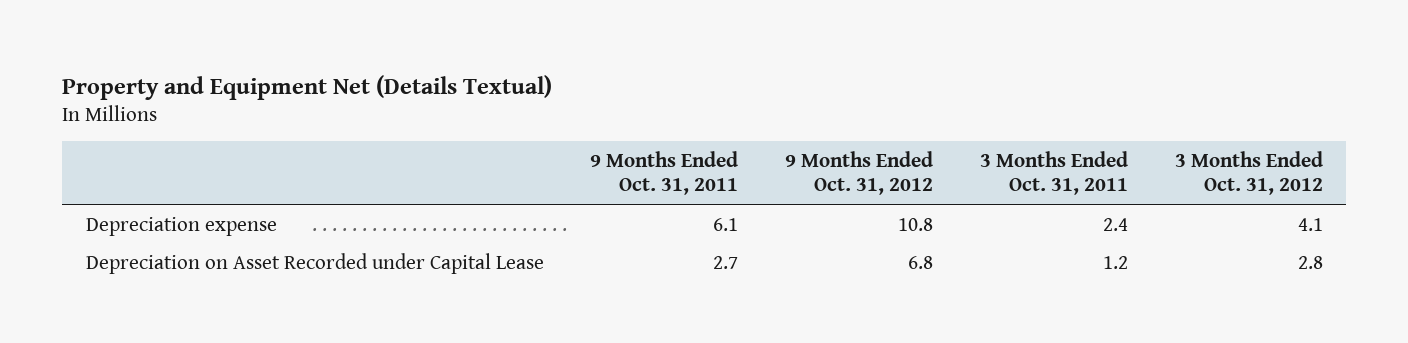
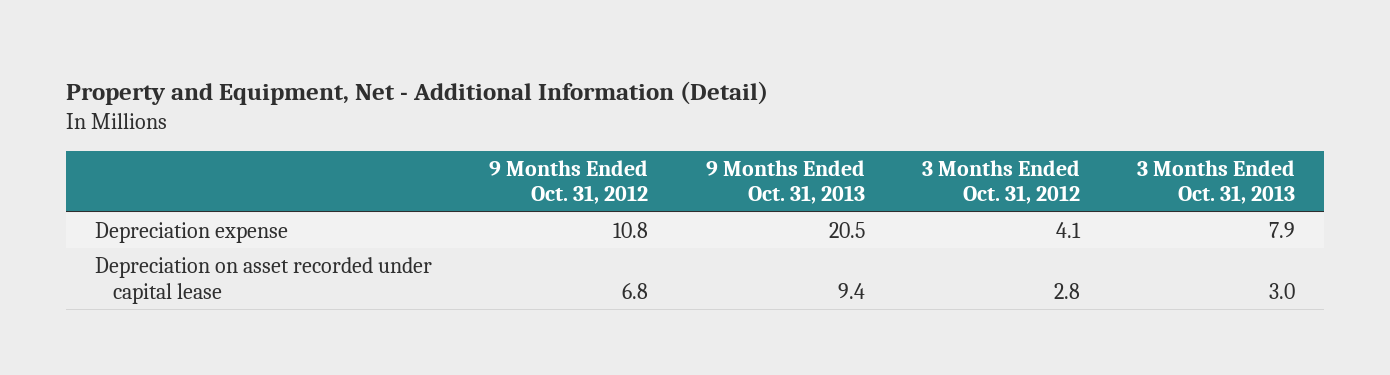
[62,74,553,100] Property and Equipment Net (Details Textual) -> [65,80,768,105] Property and Equipment, Net - Additional Information (Detail)
[590,150,739,196] 9 Months Ended Oct. 31, 2011 -> none
[979,150,1128,196] 3 Months Ended Oct. 31, 2011 -> none
none -> [705,159,865,205] 9 Months Ended Oct. 31, 2013
none -> [1137,159,1296,205] 3 Months Ended Oct. 31, 2013
[85,252,544,274] Depreciation on Asset Recorded under Capital Lease -> [94,257,432,304] Depreciation on asset recorded under capital lease

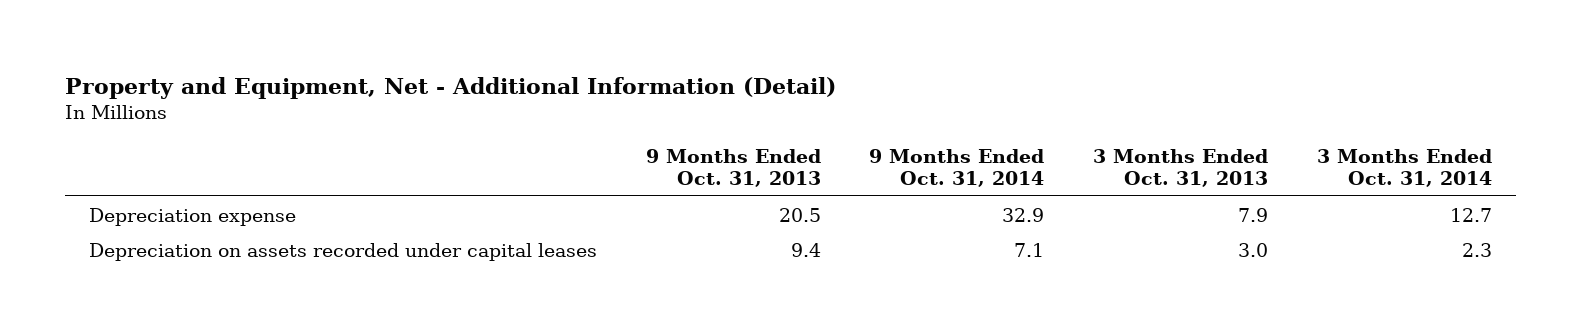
[489,159,649,205] 9 Months Ended Oct. 31, 2012 -> none
[921,159,1080,205] 3 Months Ended Oct. 31, 2012 -> none
none -> [869,148,1045,187] 9 Months Ended Oct. 31, 2014
none -> [1316,148,1492,187] 3 Months Ended Oct. 31, 2014
[94,257,432,304] Depreciation on asset recorded under capital lease -> [88,242,597,261] Depreciation on assets recorded under capital leases

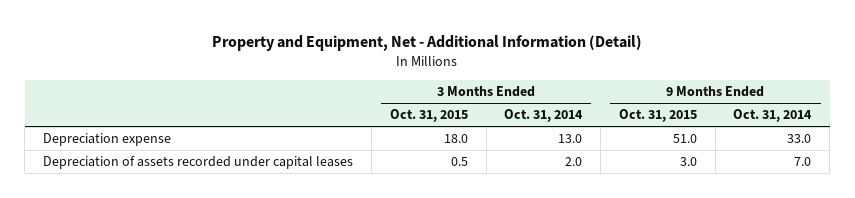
[645,148,821,187] 9 Months Ended Oct. 31, 2013 -> none
[1092,148,1268,187] 3 Months Ended Oct. 31, 2013 -> none
none -> [389,109,468,123] Oct. 31, 2015
none -> [618,109,697,123] Oct. 31, 2015
[1002,207,1045,222] 32.9 -> [787,134,812,144] 33.0
[1449,207,1492,222] 12.7 -> [558,134,583,144] 13.0
[88,242,597,261] Depreciation on assets recorded under capital leases -> [43,156,354,170] Depreciation of assets recorded under capital leases
[1014,242,1045,257] 7.1 -> [794,157,812,167] 7.0
[1461,242,1492,257] 2.3 -> [565,157,583,167] 2.0

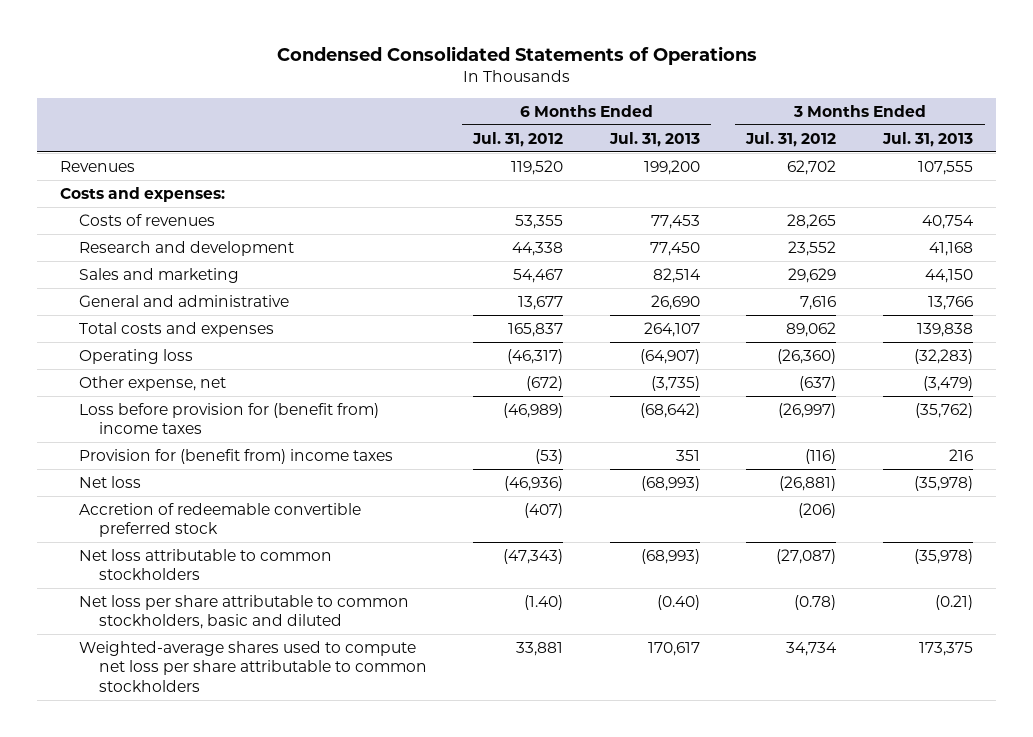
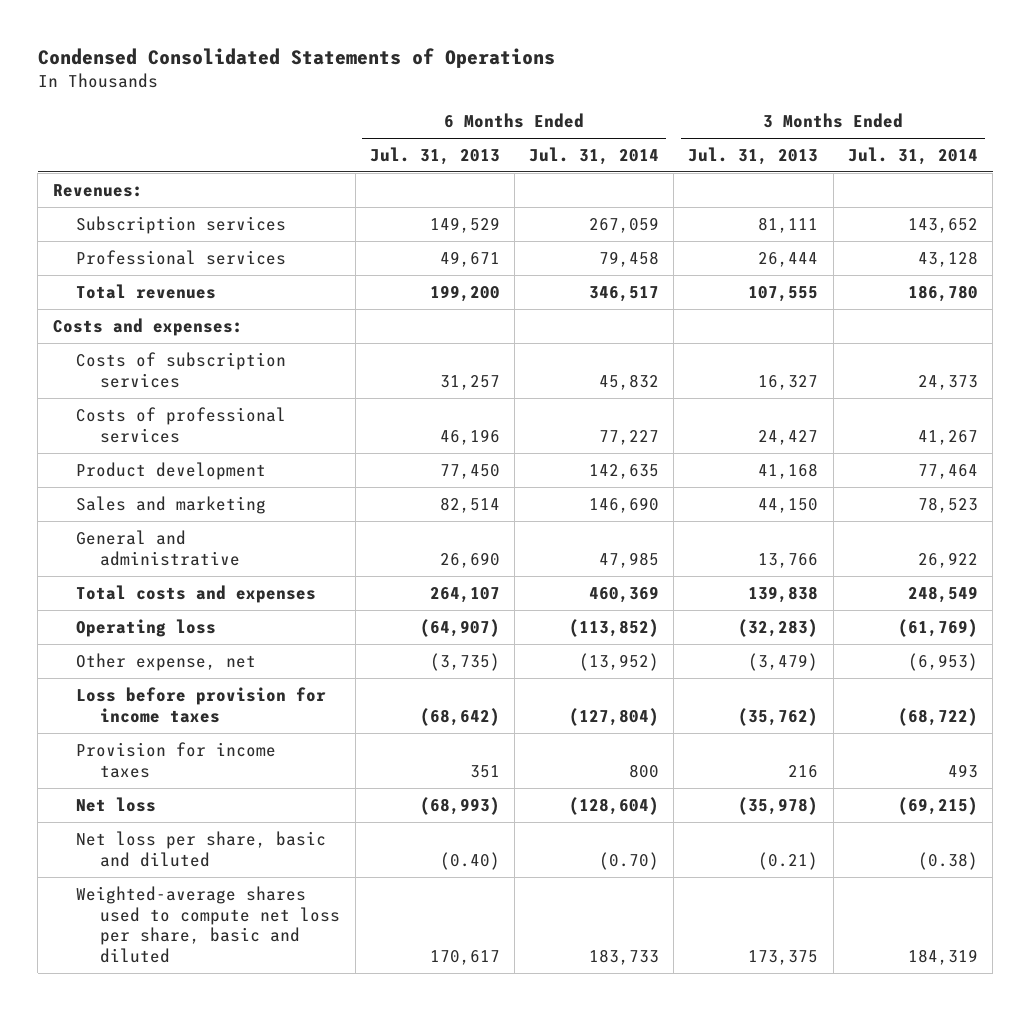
[472,131,564,147] Jul. 31, 2012 -> none
[745,131,837,147] Jul. 31, 2012 -> none
none -> [529,146,660,165] Jul. 31, 2014
none -> [847,146,978,165] Jul. 31, 2014
none -> [52,183,143,197] Revenues:
none -> [76,215,287,234] Subscription services
none -> [76,249,287,265] Professional services
[60,160,136,172] Revenues -> [76,283,217,299] Total revenues
[79,213,216,226] Costs of revenues -> none
none -> [76,351,287,388] Costs of subscription services
none -> [76,406,287,443] Costs of professional services
[79,240,295,256] Research and development -> [76,461,267,480] Product development
[79,402,380,435] Loss before provision for (benefit from) income taxes -> [76,686,327,723] Loss before provision for income taxes
[79,448,394,464] Provision for (benefit from) income taxes -> [76,741,277,778] Provision for income taxes
[79,502,362,538] Accretion of redeemable convertible preferred stock -> none
[79,548,333,581] Net loss attributable to common stockholders -> none
[79,594,410,630] Net loss per share attributable to common stockholders, basic and diluted -> [76,830,327,867] Net loss per share, basic and diluted
[79,640,427,692] Weighted-average shares used to compute net loss per share attributable to common stockholders -> [76,885,341,963] Weighted-average shares used to compute net loss per share, basic and diluted

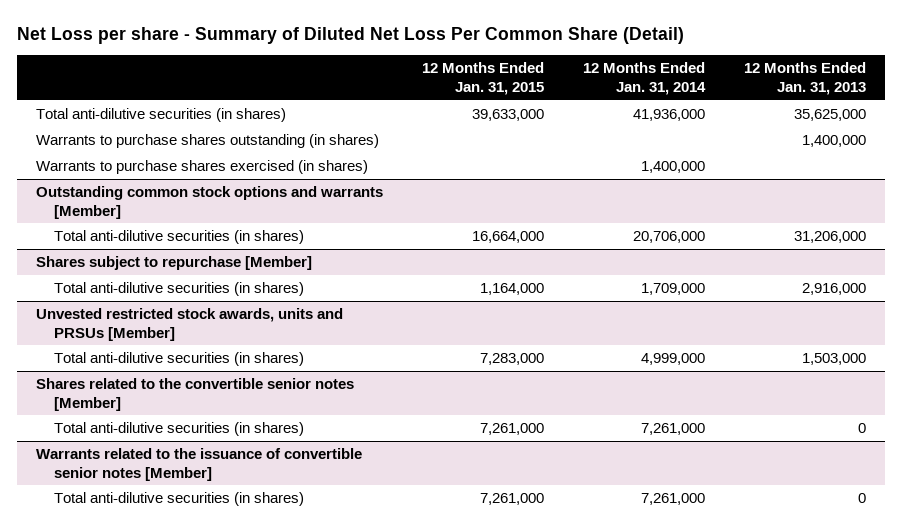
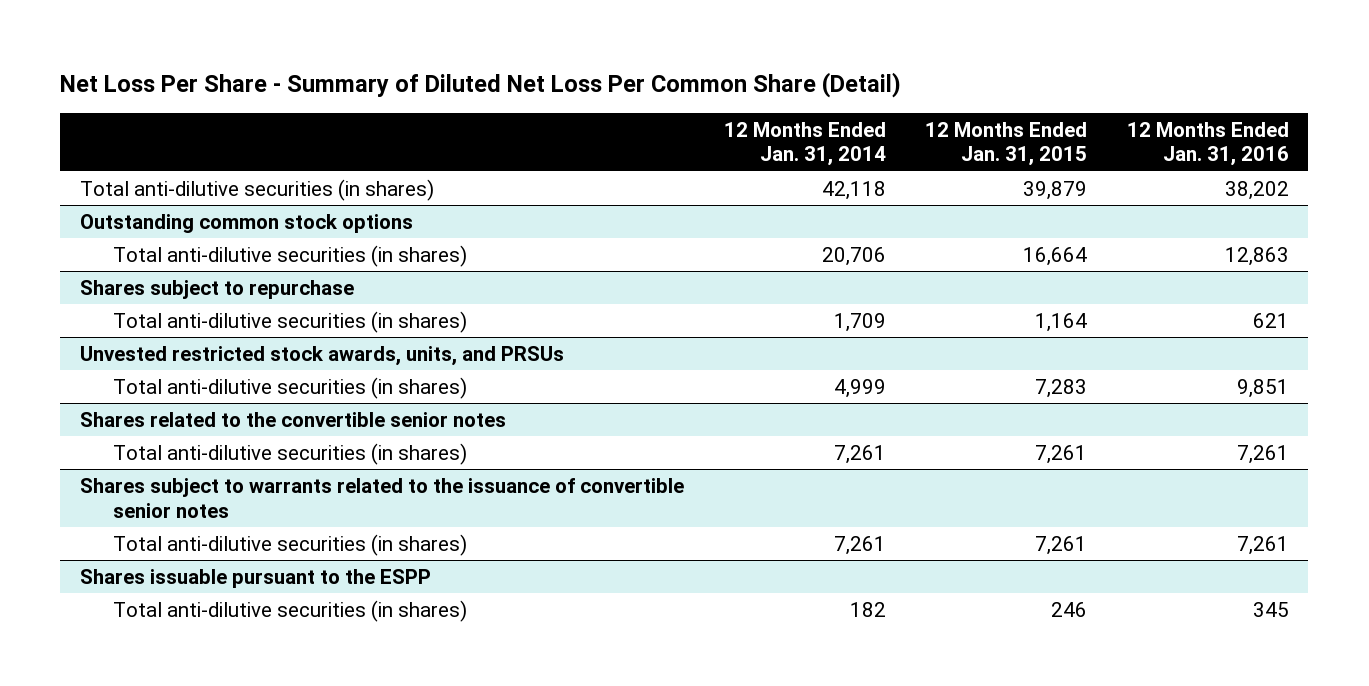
[16,27,684,45] Net Loss per share - Summary of Diluted Net Loss Per Common Share (Detail) -> [60,72,902,99] Net Loss Per Share - Summary of Diluted Net Loss Per Common Share (Detail)
[743,62,866,95] 12 Months Ended Jan. 31, 2013 -> none
none -> [1126,121,1289,167] 12 Months Ended Jan. 31, 2016
[36,134,380,149] Warrants to purchase shares outstanding (in shares) -> none
[36,160,369,175] Warrants to purchase shares exercised (in shares) -> none
[472,109,545,122] 39,633,000 -> [1023,180,1088,200] 39,879
[632,109,705,122] 41,936,000 -> [821,180,886,200] 42,118
[36,186,384,219] Outstanding common stock options and warrants [Member] -> [80,213,414,233] Outstanding common stock options
[472,231,545,244] 16,664,000 -> [1023,246,1088,266] 16,664
[632,231,705,244] 20,706,000 -> [821,246,886,266] 20,706
[36,256,313,271] Shares subject to repurchase [Member] -> [80,279,355,299] Shares subject to repurchase
[480,283,545,296] 1,164,000 -> [1035,312,1088,332] 1,164
[640,283,705,296] 1,709,000 -> [833,312,886,332] 1,709
[36,308,344,341] Unvested restricted stock awards, units and PRSUs [Member] -> [80,345,565,366] Unvested restricted stock awards, units, and PRSUs
[480,353,545,366] 7,283,000 -> [1035,378,1088,398] 7,283
[640,353,705,366] 4,999,000 -> [833,378,886,398] 4,999
[36,378,355,411] Shares related to the convertible senior notes [Member] -> [80,411,507,427] Shares related to the convertible senior notes
[480,423,545,436] 7,261,000 -> [1035,444,1088,464] 7,261
[640,423,705,436] 7,261,000 -> [833,444,886,464] 7,261
[36,448,363,481] Warrants related to the issuance of convertible senior notes [Member] -> [80,477,685,518] Shares subject to warrants related to the issuance of convertible senior notes
[480,493,545,506] 7,261,000 -> [1035,535,1088,555] 7,261
[640,493,705,506] 7,261,000 -> [833,535,886,555] 7,261
none -> [80,568,432,588] Shares issuable pursuant to the ESPP
none -> [112,599,467,622] Total anti-dilutive securities (in shares)

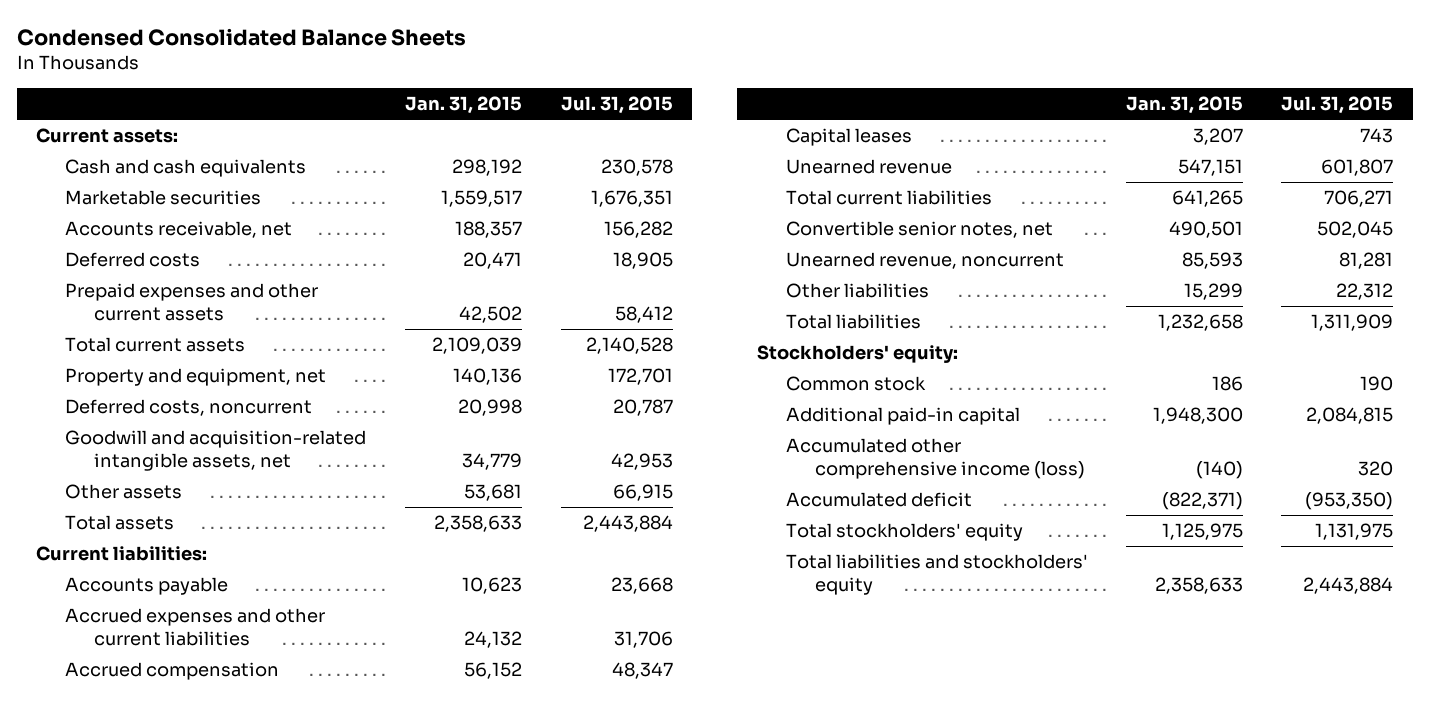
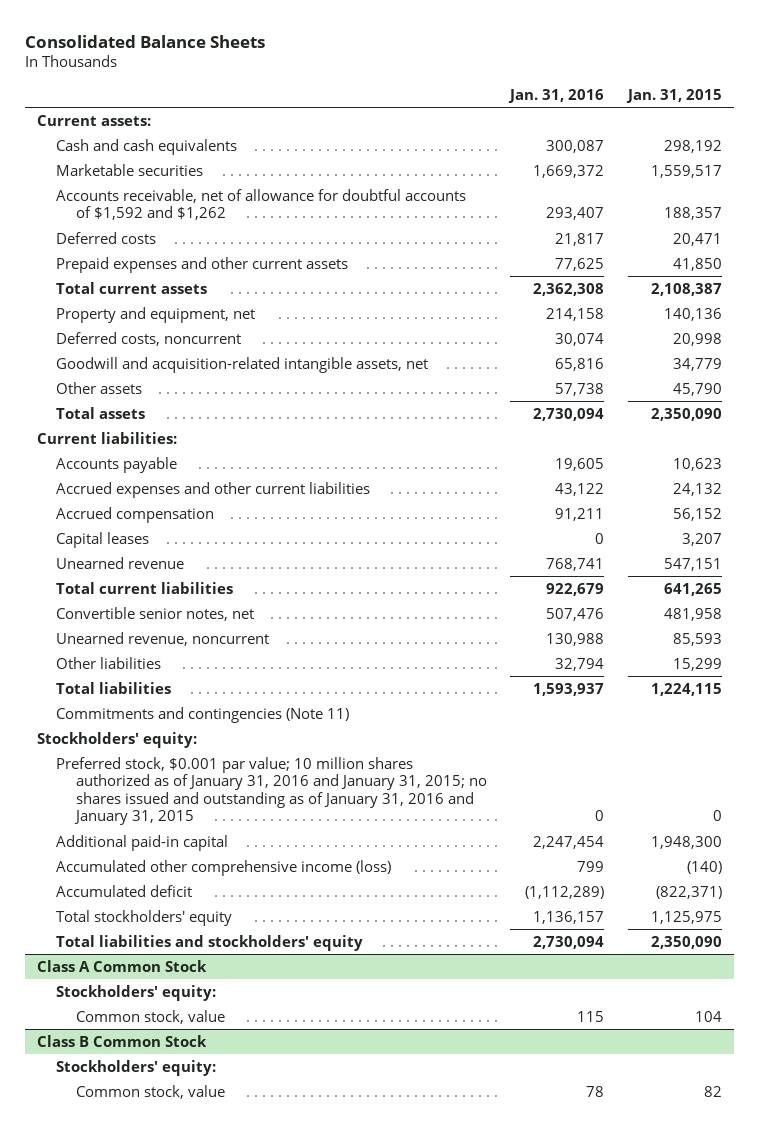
[16,27,466,46] Condensed Consolidated Balance Sheets -> [24,34,265,48] Consolidated Balance Sheets
[560,96,673,115] Jul. 31, 2015 -> none
none -> [508,88,605,103] Jan. 31, 2016
[64,221,292,239] Accounts receivable, net -> [56,188,467,221] Accounts receivable, net of allowance for doubtful accounts of $1,592 and $1,262
[459,306,523,324] 42,502 -> [672,257,722,271] 41,850
[432,337,523,355] 2,109,039 -> [650,282,722,296] 2,108,387
[464,484,523,502] 53,681 -> [672,382,722,396] 45,790
[434,515,523,533] 2,358,633 -> [650,407,722,421] 2,350,090
[1169,221,1244,239] 490,501 -> [663,607,722,621] 481,958
[1158,314,1244,332] 1,232,658 -> [650,682,722,696] 1,224,115
none -> [56,706,350,723] Commitments and contingencies (Note 11)
[785,376,926,392] Common stock -> none
none -> [56,756,487,826] Preferred stock, $0.001 par value; 10 million shares authorized as of January 31, 2016 and January 31, 2015; no shares issued and outstanding as of January 31, 2016 and January 31, 2015
[1155,577,1244,595] 2,358,633 -> [650,935,722,949] 2,350,090
none -> [36,959,207,972] Class A Common Stock
none -> [56,984,217,1001] Stockholders' equity:
none -> [75,1009,225,1024] Common stock, value
none -> [36,1034,207,1047] Class B Common Stock
none -> [56,1059,217,1076] Stockholders' equity:
none -> [75,1084,225,1099] Common stock, value

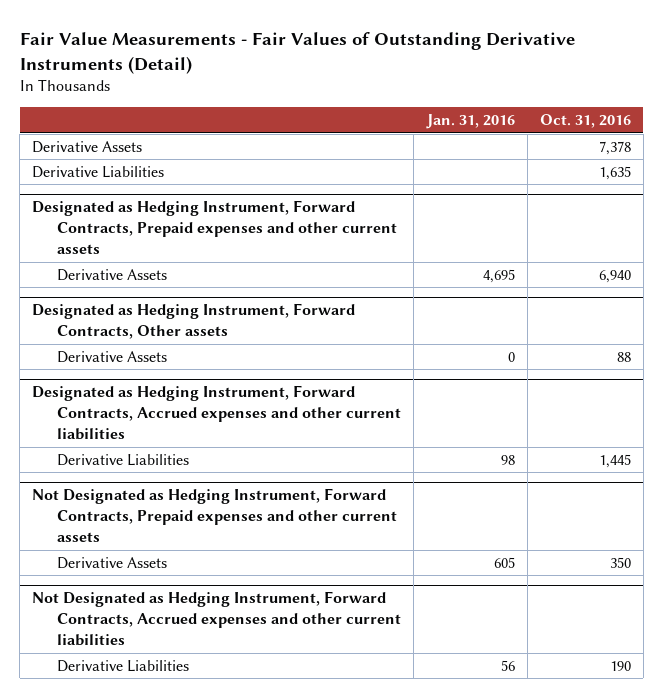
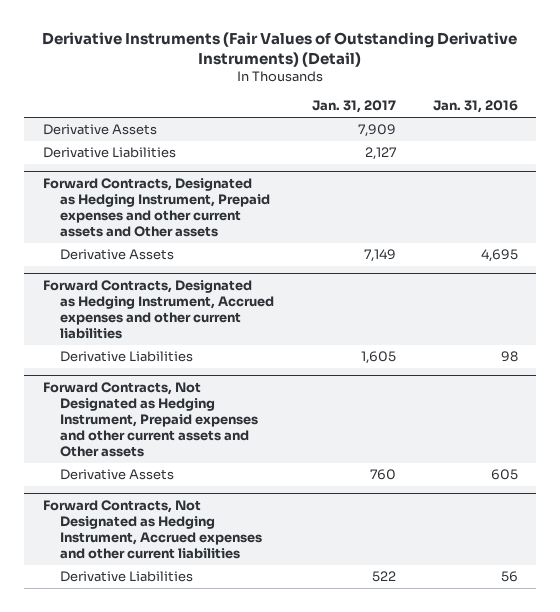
[19,31,575,74] Fair Value Measurements - Fair Values of Outstanding Derivative Instruments (Detail) -> [42,32,518,68] Derivative Instruments (Fair Values of Outstanding Derivative Instruments) (Detail)
[539,114,631,129] Oct. 31, 2016 -> none
none -> [311,100,396,114] Jan. 31, 2017
[32,200,398,255] Designated as Hedging Instrument, Forward Contracts, Prepaid expenses and other current assets -> [42,178,271,237] Forward Contracts, Designated as Hedging Instrument, Prepaid expenses and other current assets and Other assets
[32,303,356,340] Designated as Hedging Instrument, Forward Contracts, Other assets -> none
[57,350,168,363] Derivative Assets -> none
[32,385,402,441] Designated as Hedging Instrument, Forward Contracts, Accrued expenses and other current liabilities -> [42,280,275,339] Forward Contracts, Designated as Hedging Instrument, Accrued expenses and other current liabilities
[32,488,398,543] Not Designated as Hedging Instrument, Forward Contracts, Prepaid expenses and other current assets -> [42,382,259,457] Forward Contracts, Not Designated as Hedging Instrument, Prepaid expenses and other current assets and Other assets
[32,591,402,647] Not Designated as Hedging Instrument, Forward Contracts, Accrued expenses and other current liabilities -> [42,500,263,559] Forward Contracts, Not Designated as Hedging Instrument, Accrued expenses and other current liabilities

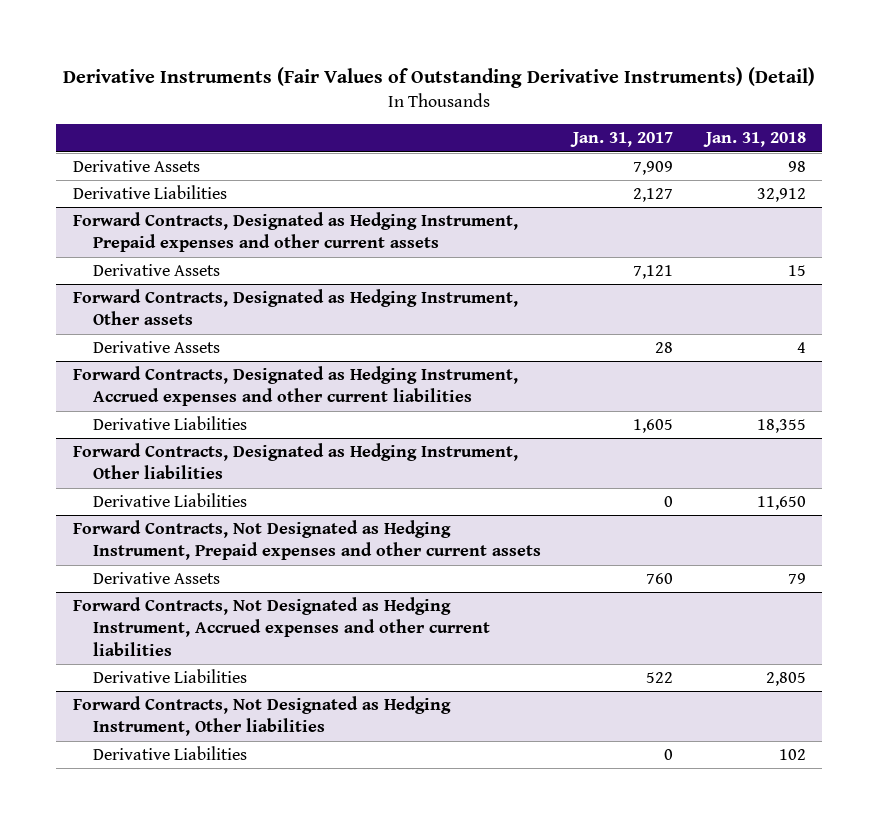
[432,100,518,114] Jan. 31, 2016 -> none
none -> [702,132,806,148] Jan. 31, 2018
[42,178,271,237] Forward Contracts, Designated as Hedging Instrument, Prepaid expenses and other current assets and Other assets -> [72,212,518,253] Forward Contracts, Designated as Hedging Instrument, Prepaid expenses and other current assets
[363,249,396,263] 7,149 -> [633,265,674,280] 7,121
none -> [72,289,518,326] Forward Contracts, Designated as Hedging Instrument, Other assets
none -> [92,341,220,354] Derivative Assets
none -> [72,443,518,480] Forward Contracts, Designated as Hedging Instrument, Other liabilities
none -> [92,493,247,508] Derivative Liabilities
[42,382,259,457] Forward Contracts, Not Designated as Hedging Instrument, Prepaid expenses and other current assets and Other assets -> [72,520,541,561] Forward Contracts, Not Designated as Hedging Instrument, Prepaid expenses and other current assets
none -> [72,696,451,737] Forward Contracts, Not Designated as Hedging Instrument, Other liabilities
none -> [92,746,247,761] Derivative Liabilities

